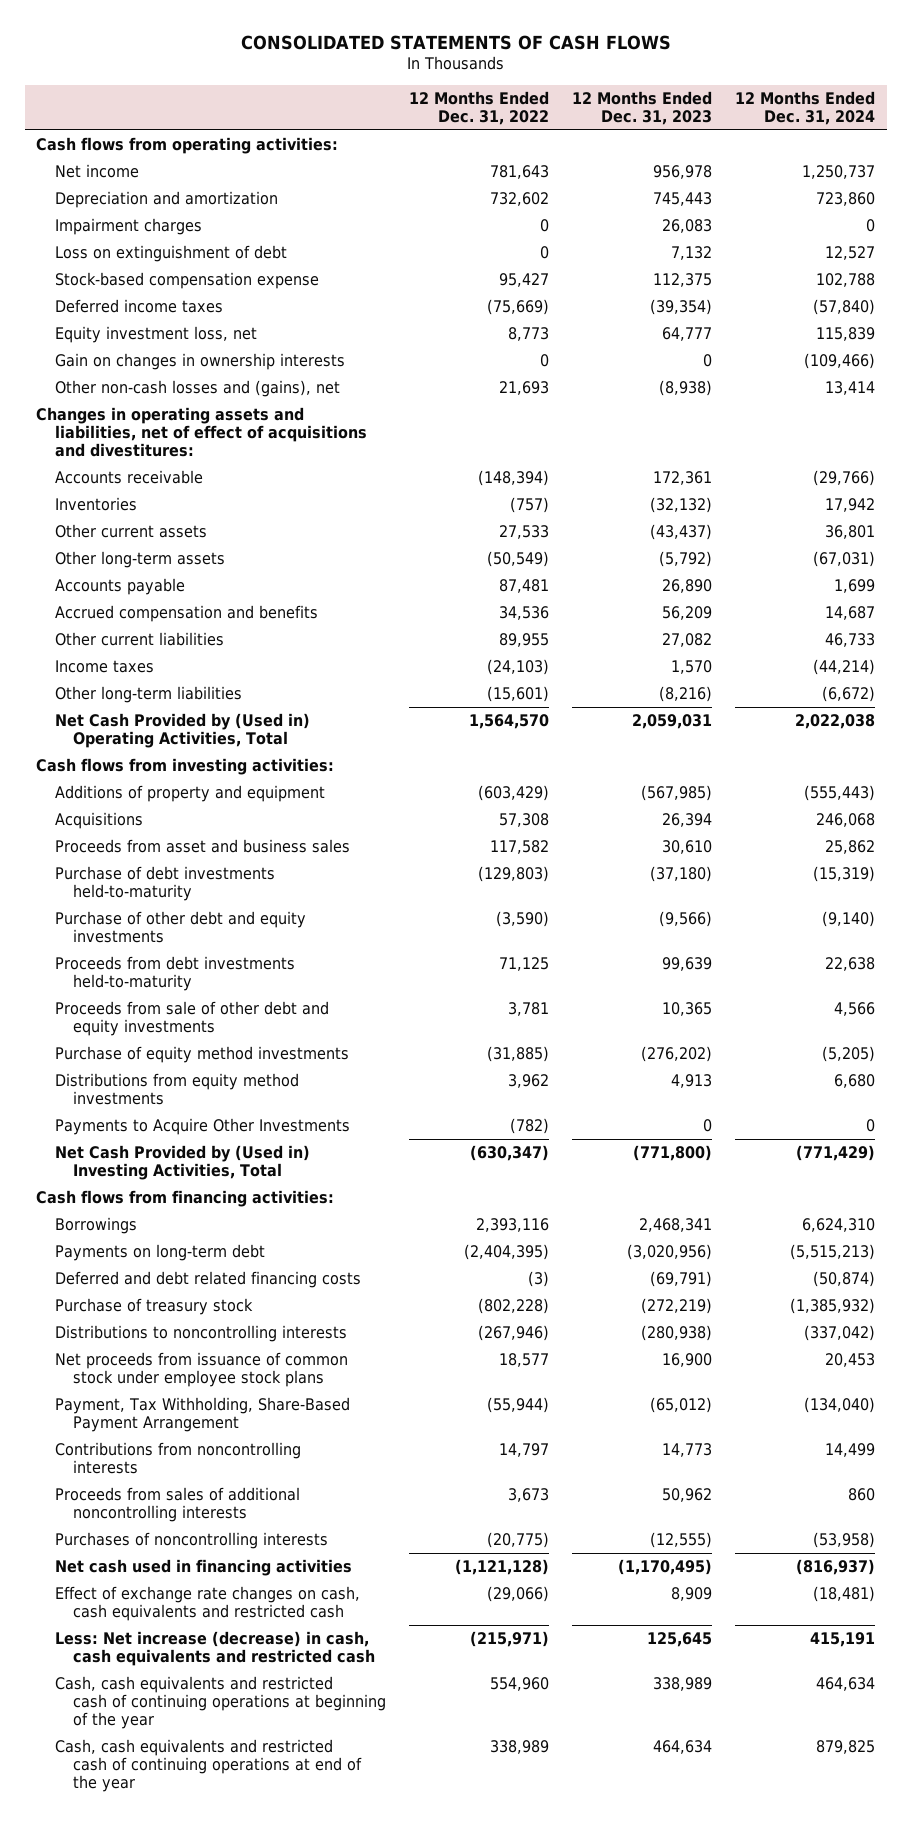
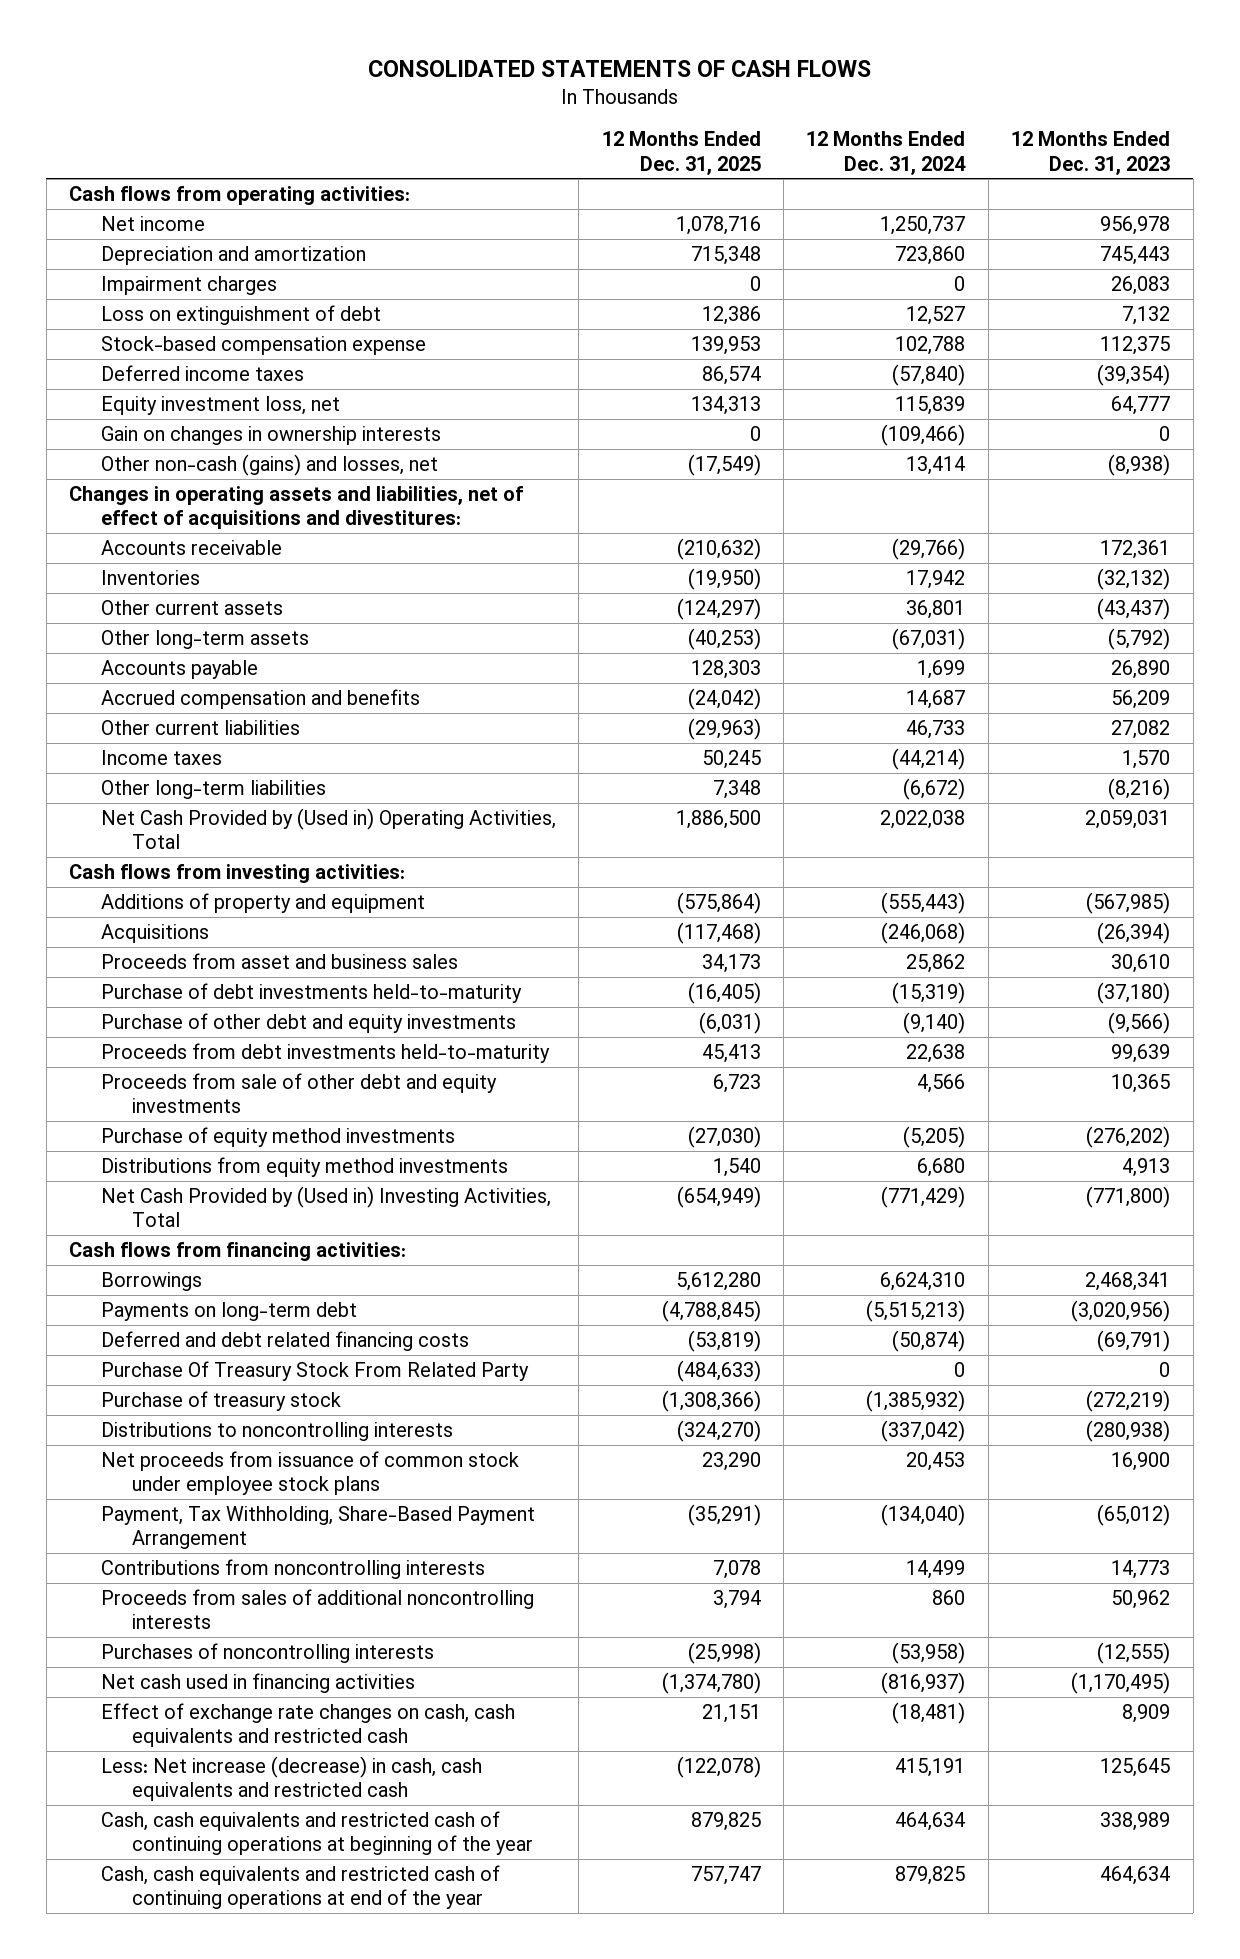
[409,91,550,125] 12 Months Ended Dec. 31, 2022 -> none
none -> [601,131,761,175] 12 Months Ended Dec. 31, 2025
[54,380,340,398] Other non-cash losses and (gains), net -> [100,453,438,476] Other non-cash (gains) and losses, net
[662,813,713,828] 26,394 -> [1097,921,1171,944] (26,394)
[816,813,876,828] 246,068 -> [881,921,966,944] (246,068)
[54,1118,350,1136] Payments to Acquire Other Investments -> none
none -> [100,1360,529,1381] Purchase Of Treasury Stock From Related Party

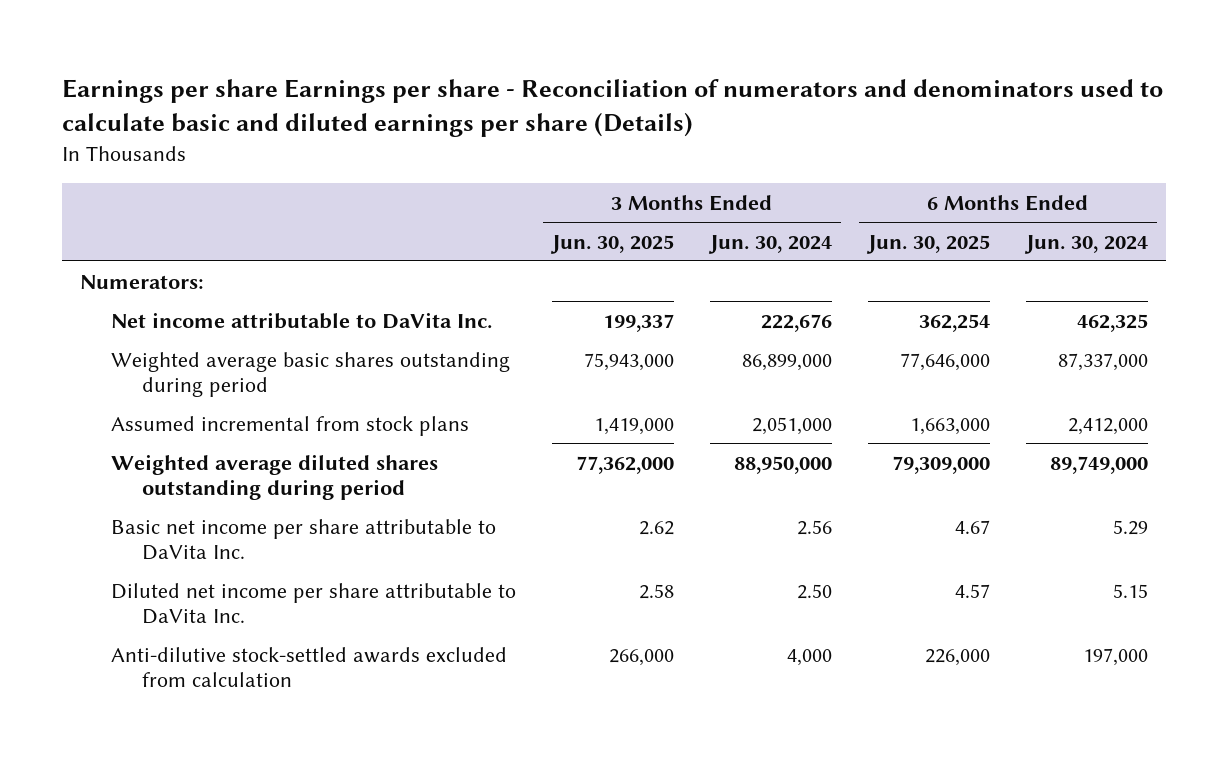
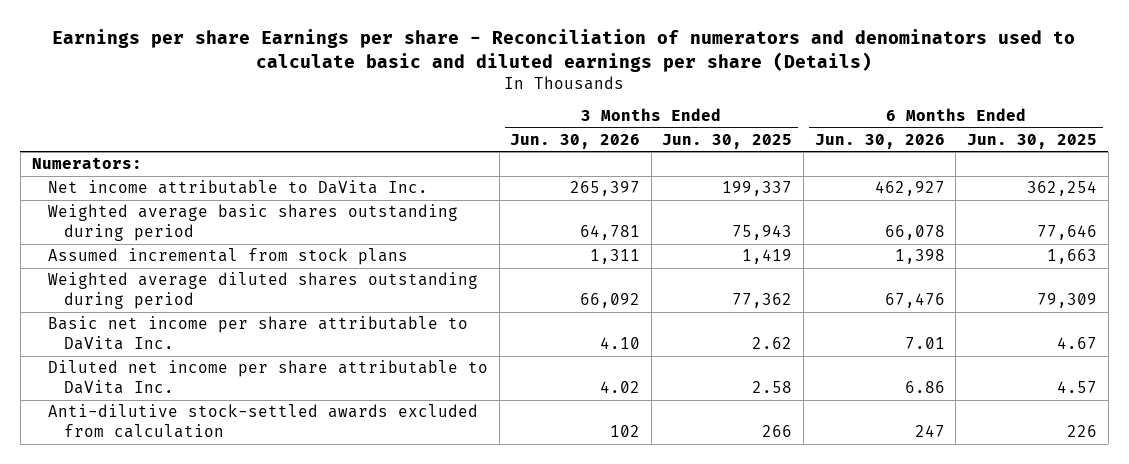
[708,234,833,254] Jun. 30, 2024 -> none
[1023,234,1148,254] Jun. 30, 2024 -> none
none -> [510,134,641,150] Jun. 30, 2026
none -> [814,134,945,150] Jun. 30, 2026
[584,352,675,371] 75,943,000 -> [732,225,793,241] 75,943
[900,352,991,371] 77,646,000 -> [1037,225,1098,241] 77,646
[594,417,675,435] 1,419,000 -> [742,249,793,265] 1,419
[910,417,991,435] 1,663,000 -> [1047,249,1098,265] 1,663
[576,455,675,474] 77,362,000 -> [732,293,793,309] 77,362
[892,455,991,474] 79,309,000 -> [1037,293,1098,309] 79,309
[609,648,675,666] 266,000 -> [762,425,793,438] 266
[925,648,991,666] 226,000 -> [1067,425,1098,438] 226

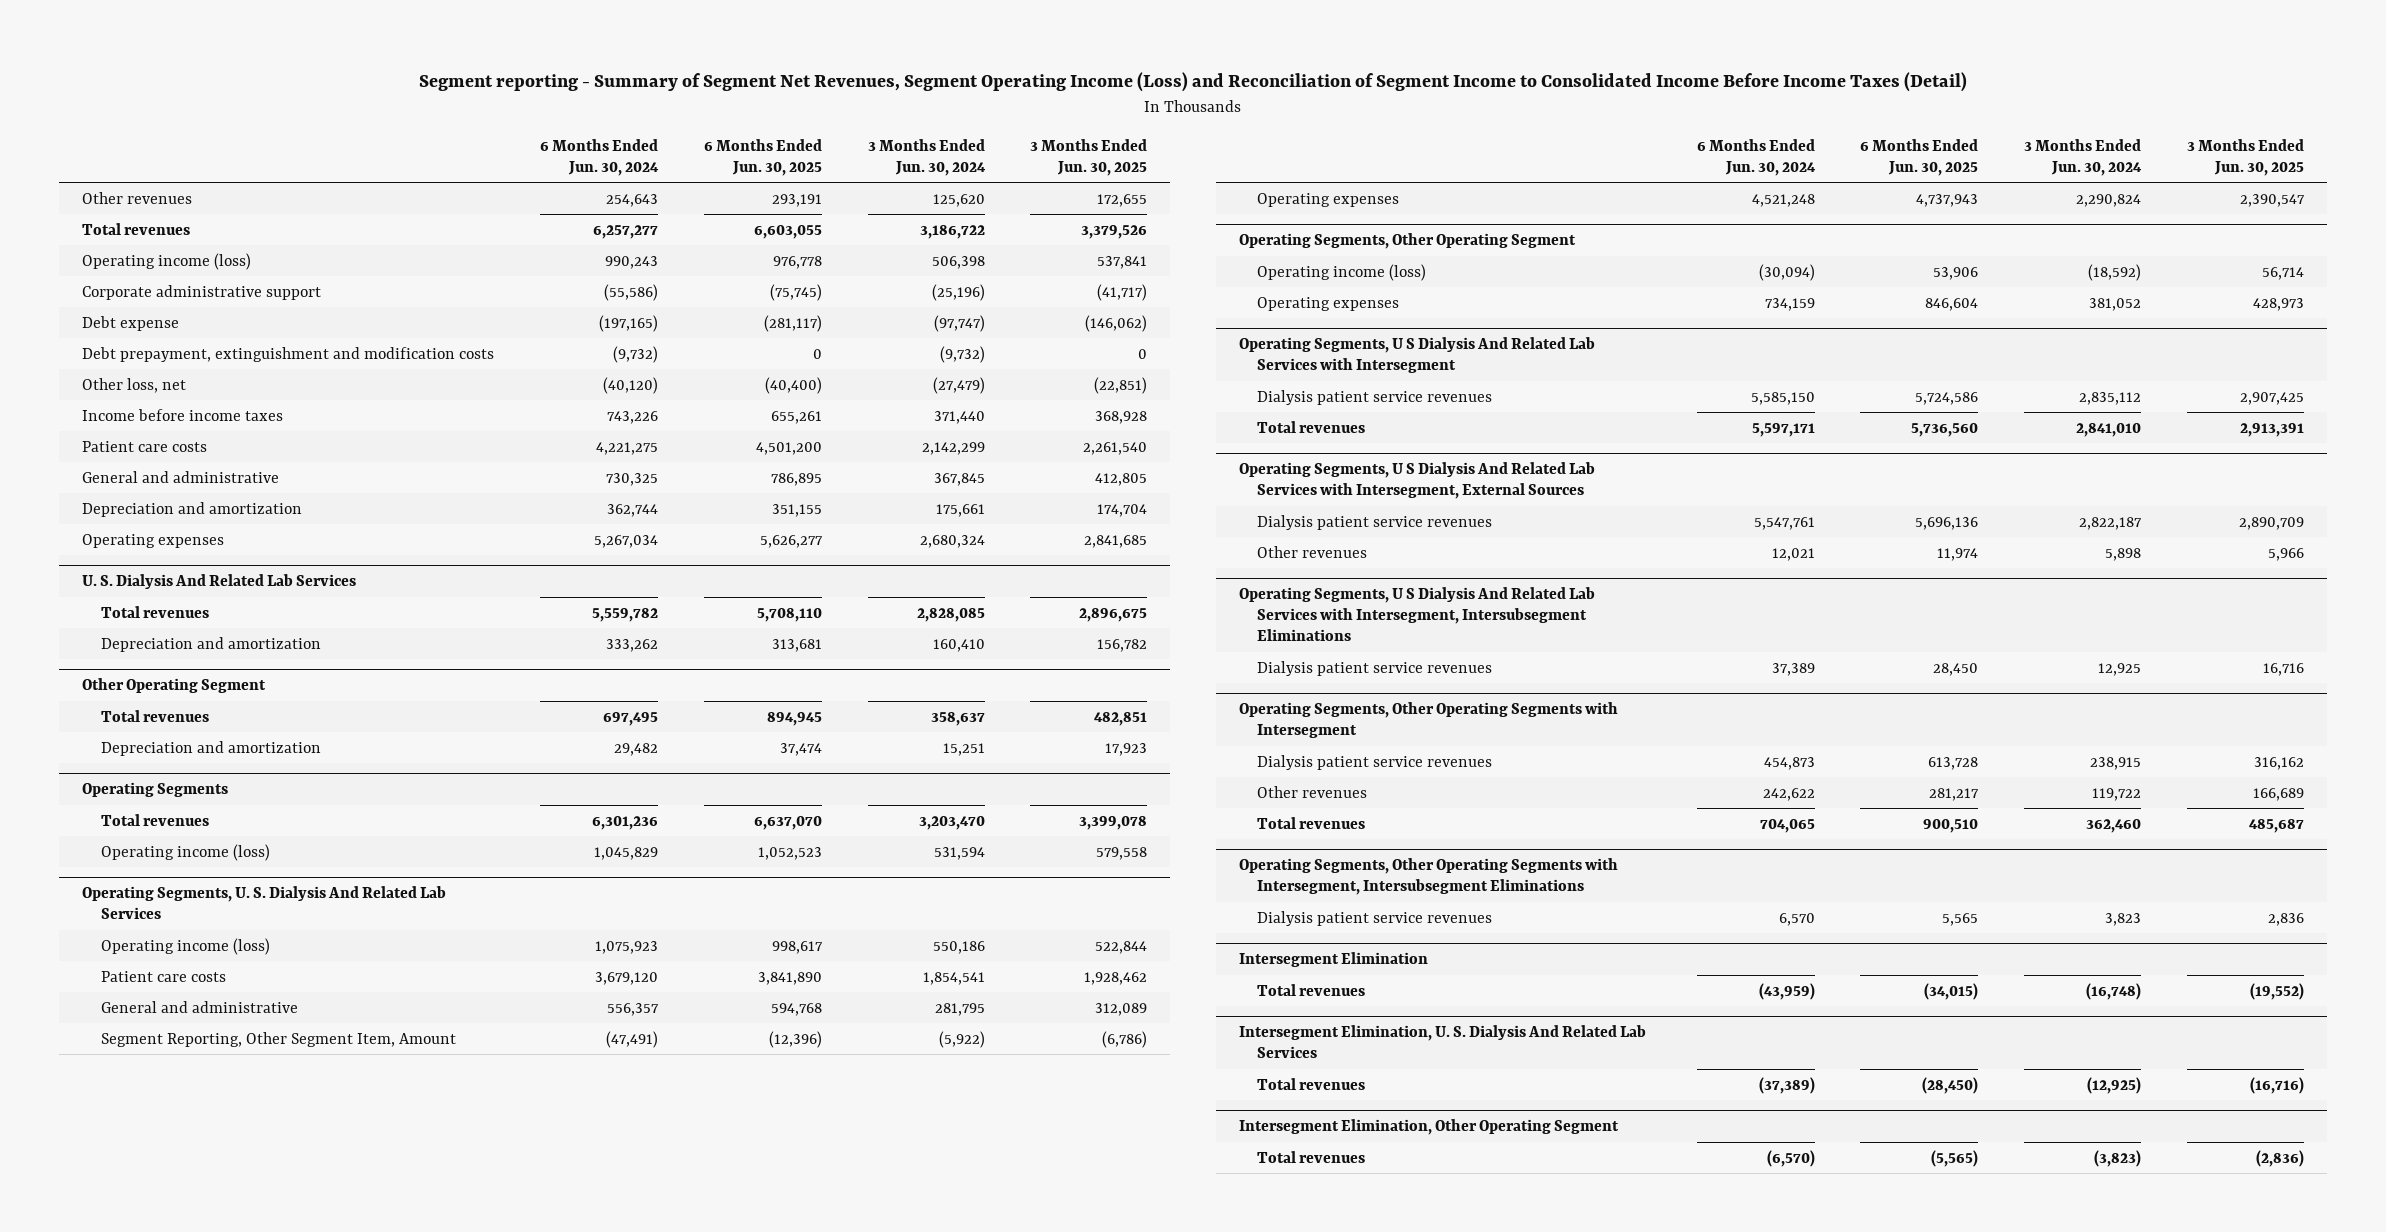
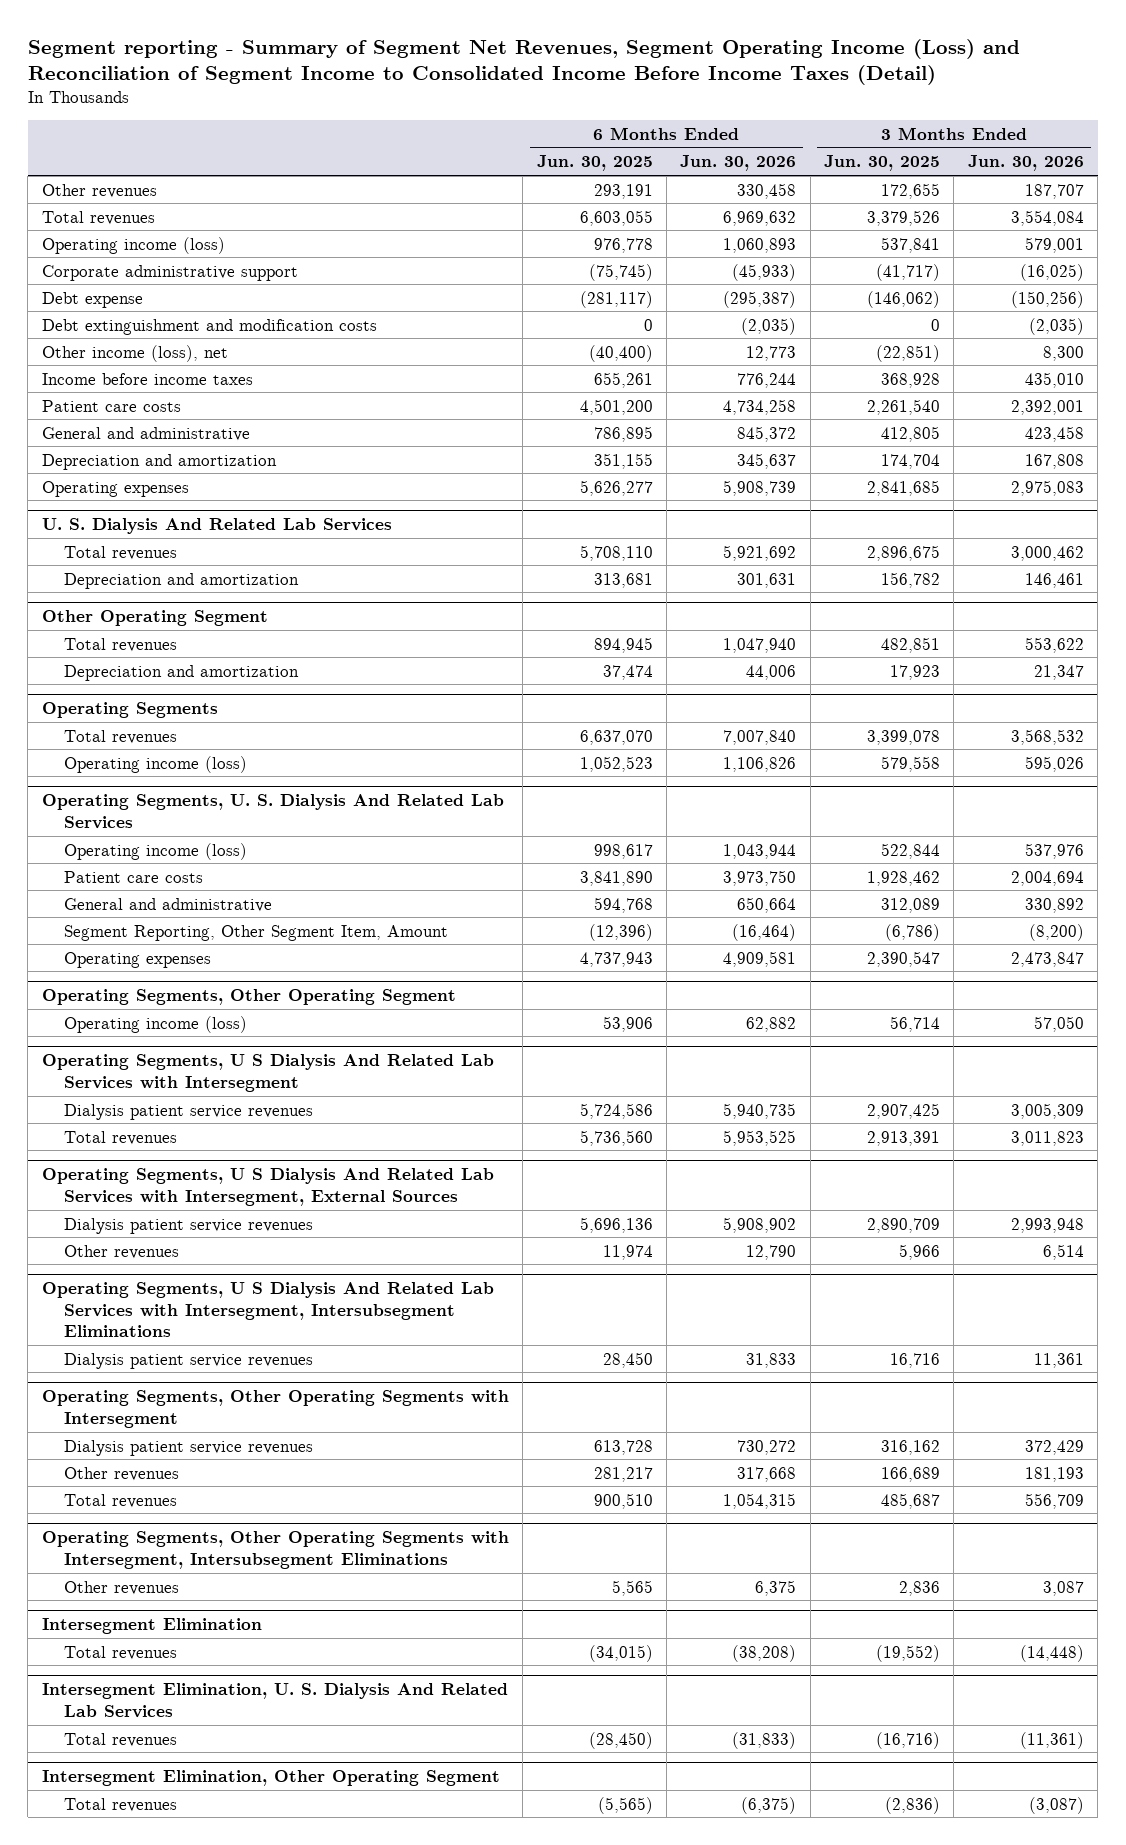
[539,138,659,176] 6 Months Ended Jun. 30, 2024 -> none
[867,138,986,176] 3 Months Ended Jun. 30, 2024 -> none
none -> [680,155,797,172] Jun. 30, 2026
none -> [967,155,1084,172] Jun. 30, 2026
[81,346,494,362] Debt prepayment, extinguishment and modification costs -> [41,318,377,335] Debt extinguishment and modification costs
[81,377,186,393] Other loss, net -> [41,344,228,362] Other income (loss), net
[1257,296,1400,311] Operating expenses -> none
[1257,910,1493,926] Dialysis patient service revenues -> [63,1580,179,1595] Other revenues

